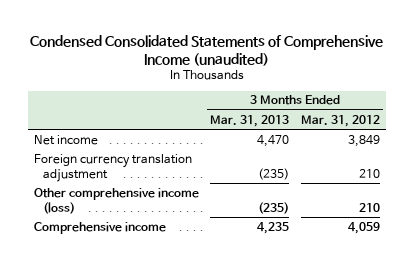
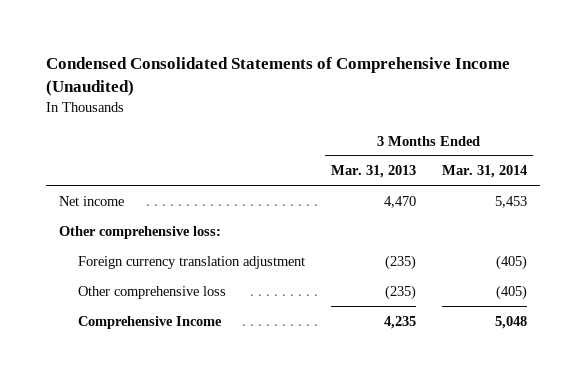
[29,34,383,66] Condensed Consolidated Statements of Comprehensive Income (unaudited) -> [46,56,511,96] Condensed Consolidated Statements of Comprehensive Income (Unaudited)
[301,114,381,127] Mar. 31, 2012 -> none
none -> [441,165,527,179] Mar. 31, 2014
none -> [58,225,221,239] Other comprehensive loss:
[33,187,199,214] Other comprehensive income (loss) -> [78,285,227,299] Other comprehensive loss
[33,221,166,234] Comprehensive income -> [78,315,223,329] Comprehensive Income

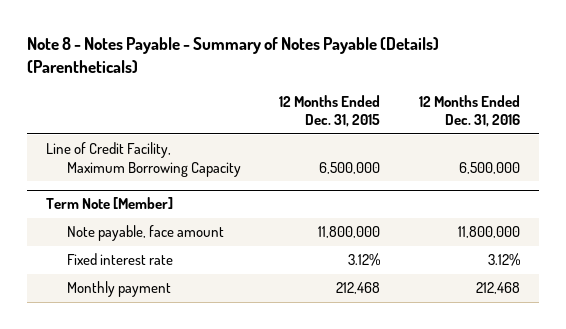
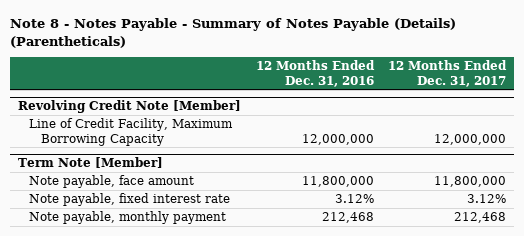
[279,95,381,128] 12 Months Ended Dec. 31, 2015 -> none
none -> [388,60,508,87] 12 Months Ended Dec. 31, 2017
none -> [17,100,241,114] Revolving Credit Note [Member]
[458,161,520,174] 6,500,000 -> [301,133,374,145] 12,000,000
[66,253,173,266] Fixed interest rate -> [29,193,231,207] Note payable, fixed interest rate
[66,281,171,298] Monthly payment -> [29,211,227,225] Note payable, monthly payment

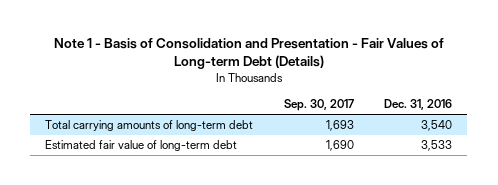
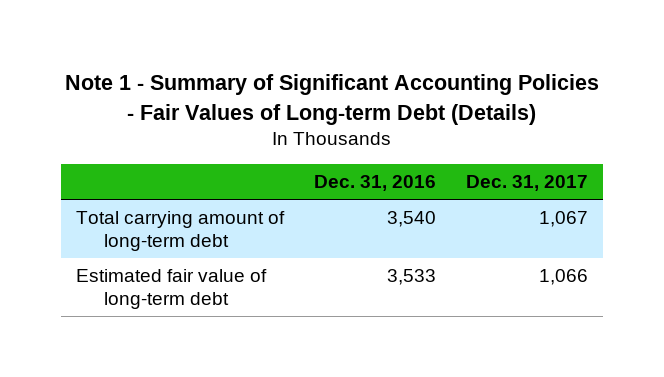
[53,38,444,70] Note 1 - Basis of Consolidation and Presentation - Fair Values of Long-term Debt (Details) -> [64,74,599,125] Note 1 - Summary of Significant Accounting Policies - Fair Values of Long-term Debt (Details)
[283,99,354,112] Sep. 30, 2017 -> none
none -> [465,175,588,192] Dec. 31, 2017
[45,120,254,132] Total carrying amounts of long-term debt -> [76,211,286,251] Total carrying amount of long-term debt

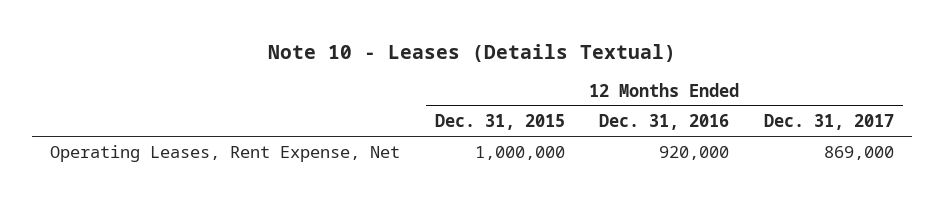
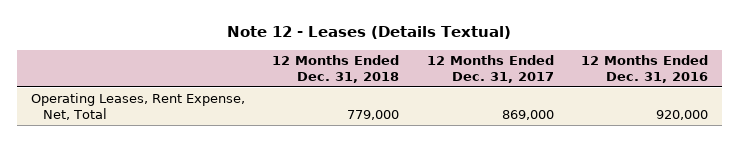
[268,43,677,62] Note 10 - Leases (Details Textual) -> [227,25,512,39] Note 12 - Leases (Details Textual)
[434,114,565,131] Dec. 31, 2015 -> none
none -> [272,55,400,83] 12 Months Ended Dec. 31, 2018
[49,145,400,163] Operating Leases, Rent Expense, Net -> [30,93,245,121] Operating Leases, Rent Expense, Net, Total

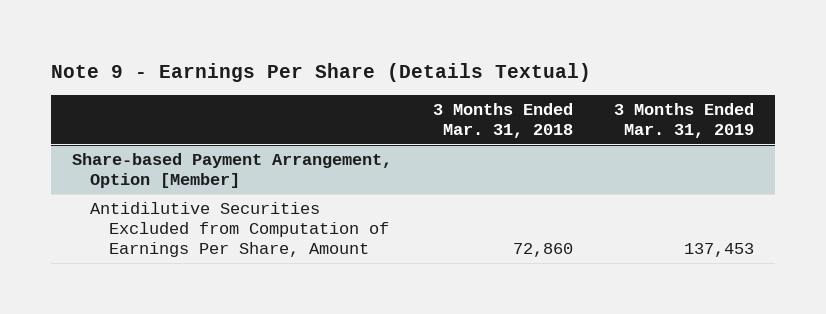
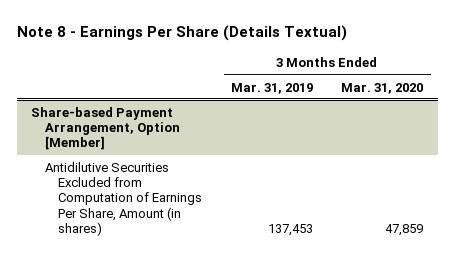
[51,62,592,82] Note 9 - Earnings Per Share (Details Textual) -> [16,25,347,42] Note 8 - Earnings Per Share (Details Textual)
[433,103,574,139] 3 Months Ended Mar. 31, 2018 -> none
none -> [341,82,424,94] Mar. 31, 2020
[90,202,389,258] Antidilutive Securities Excluded from Computation of Earnings Per Share, Amount -> [44,161,203,236] Antidilutive Securities Excluded from Computation of Earnings Per Share, Amount (in shares)

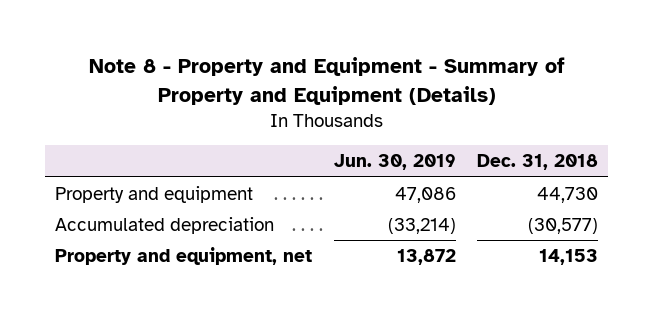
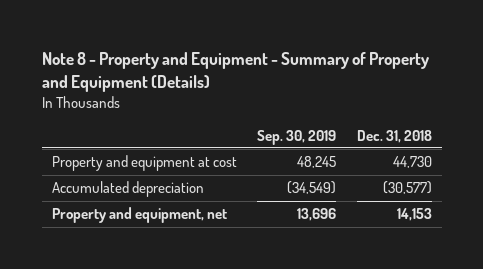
[333,154,456,171] Jun. 30, 2019 -> none
none -> [257,129,337,145] Sep. 30, 2019
[55,185,254,203] Property and equipment -> [51,155,237,172] Property and equipment at cost

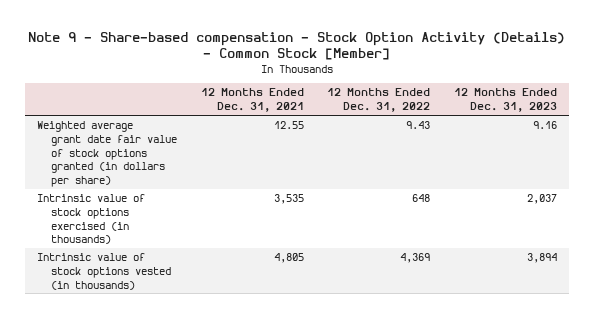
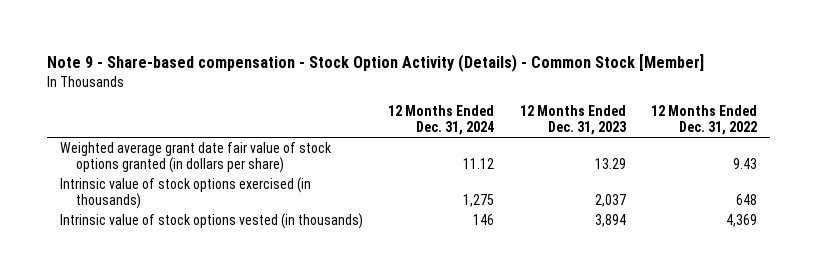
[200,88,304,113] 12 Months Ended Dec. 31, 2021 -> none
none -> [388,104,495,136] 12 Months Ended Dec. 31, 2024
[533,120,558,129] 9.16 -> [594,158,626,170] 13.29

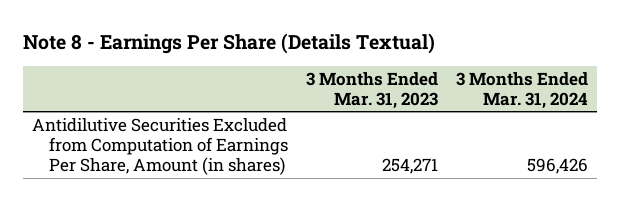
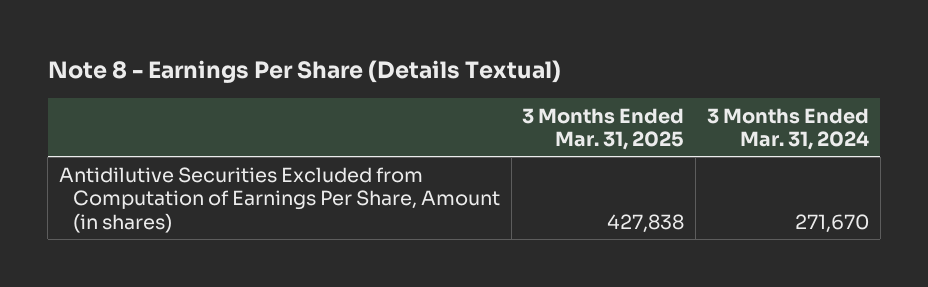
[306,71,439,109] 3 Months Ended Mar. 31, 2023 -> none
none -> [522,107,685,151] 3 Months Ended Mar. 31, 2025
[527,158,589,175] 596,426 -> [794,213,869,233] 271,670

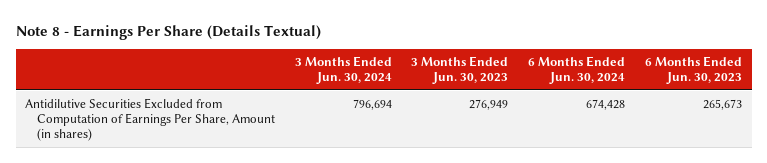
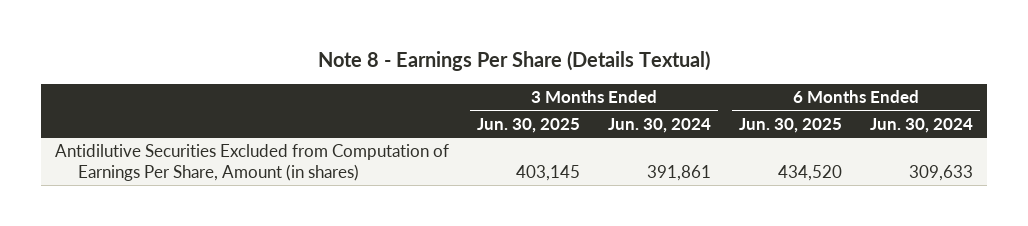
[411,55,509,85] 3 Months Ended Jun. 30, 2023 -> none
[644,55,742,85] 6 Months Ended Jun. 30, 2023 -> none
none -> [476,117,580,133] Jun. 30, 2025
none -> [739,117,843,133] Jun. 30, 2025
[352,98,392,110] 796,694 -> [647,165,712,182] 391,861
[586,98,626,110] 674,428 -> [909,165,974,182] 309,633

